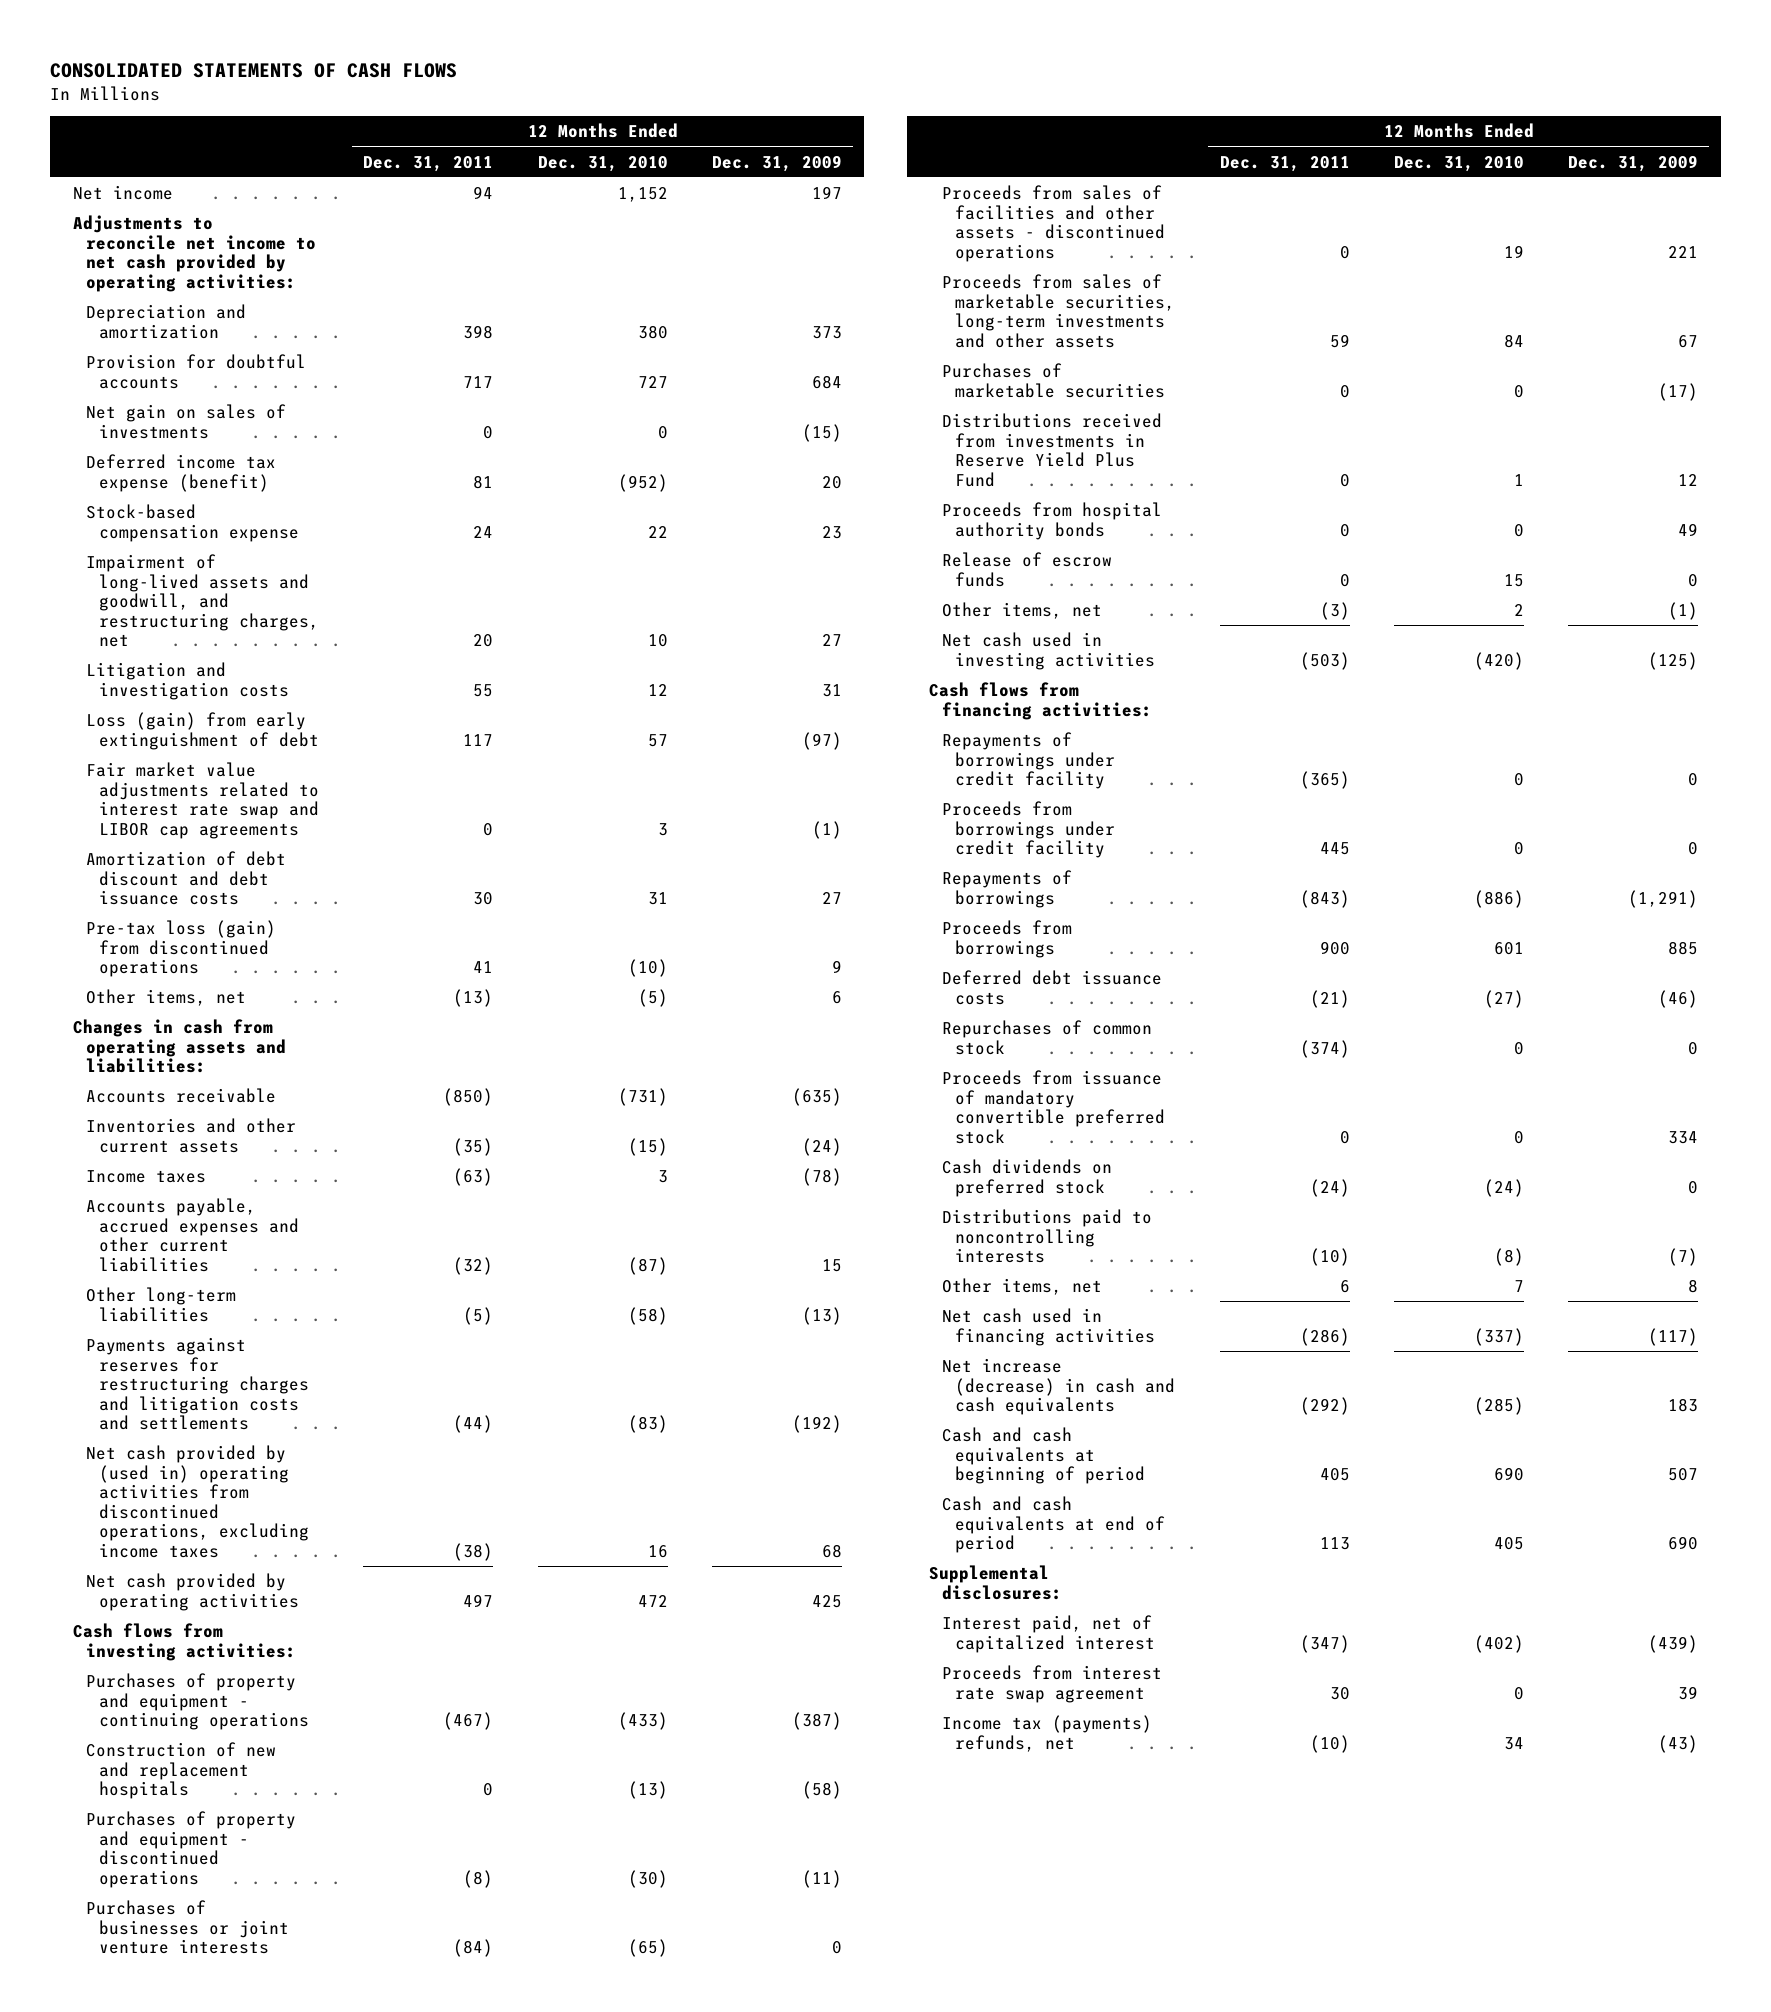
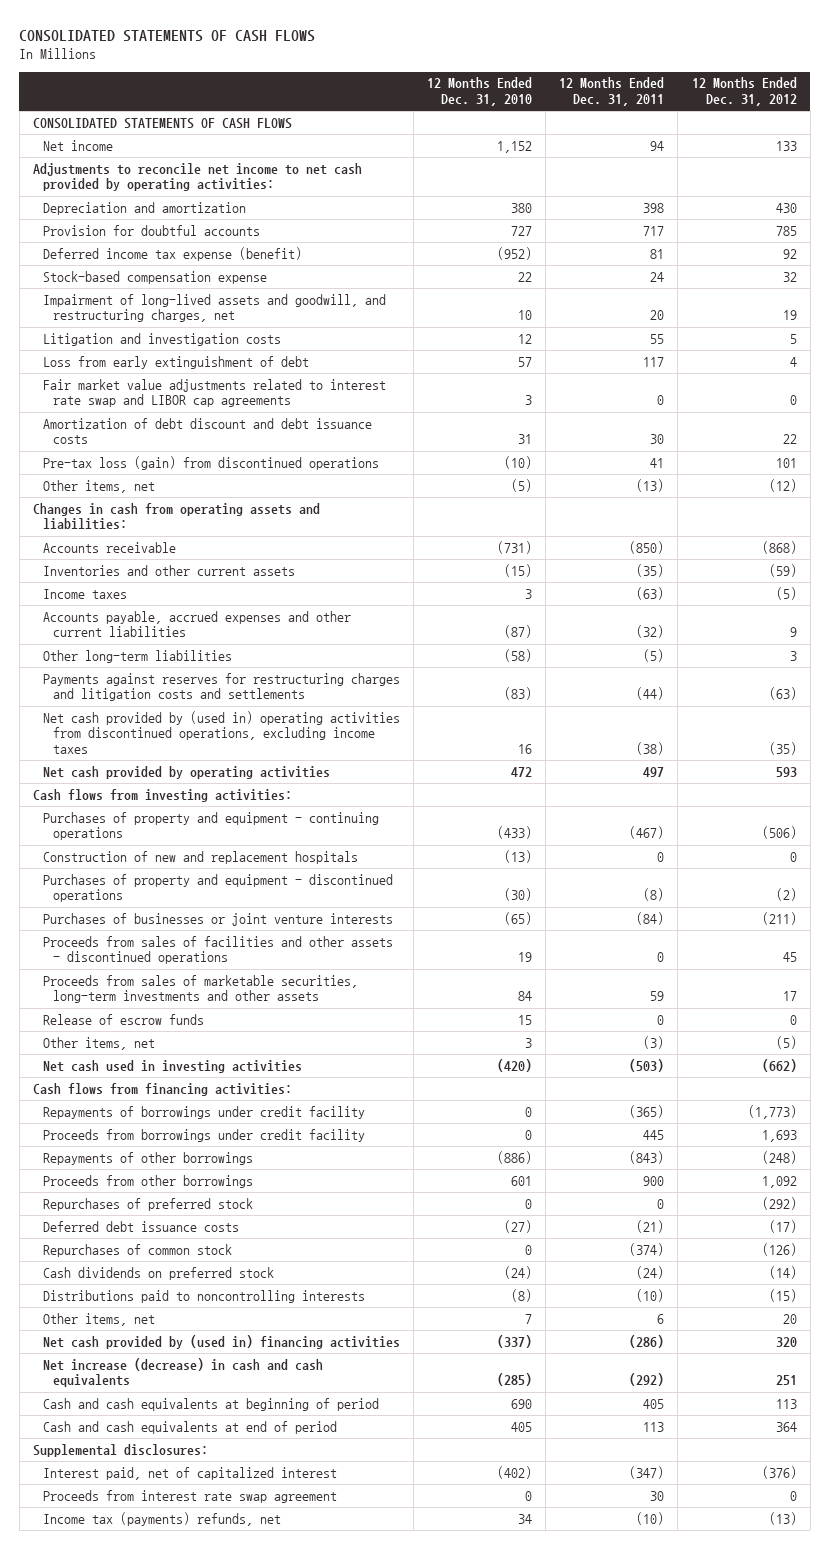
[712,154,843,172] Dec. 31, 2009 -> none
none -> [691,77,797,106] 12 Months Ended Dec. 31, 2012
none -> [32,117,292,129] CONSOLIDATED STATEMENTS OF CASH FLOWS
[85,403,286,439] Net gain on sales of investments -> none
[85,711,319,750] Loss (gain) from early extinguishment of debt -> [42,355,309,369] Loss from early extinguishment of debt
[941,362,1166,398] Purchases of marketable securities -> none
[941,412,1162,487] Distributions received from investments in Reserve Yield Plus Fund -> none
[941,501,1162,540] Proceeds from hospital authority bonds -> none
[1513,603,1524,616] 2 -> [525,1037,533,1048] 3
[941,869,1072,908] Repayments of borrowings -> [42,1151,253,1165] Repayments of other borrowings
[941,919,1072,958] Proceeds from borrowings -> [42,1174,253,1188] Proceeds from other borrowings
none -> [42,1197,253,1211] Repurchases of preferred stock
[941,1069,1166,1144] Proceeds from issuance of mandatory convertible preferred stock -> none
[941,1307,1156,1346] Net cash used in financing activities -> [42,1334,400,1349] Net cash provided by (used in) financing activities

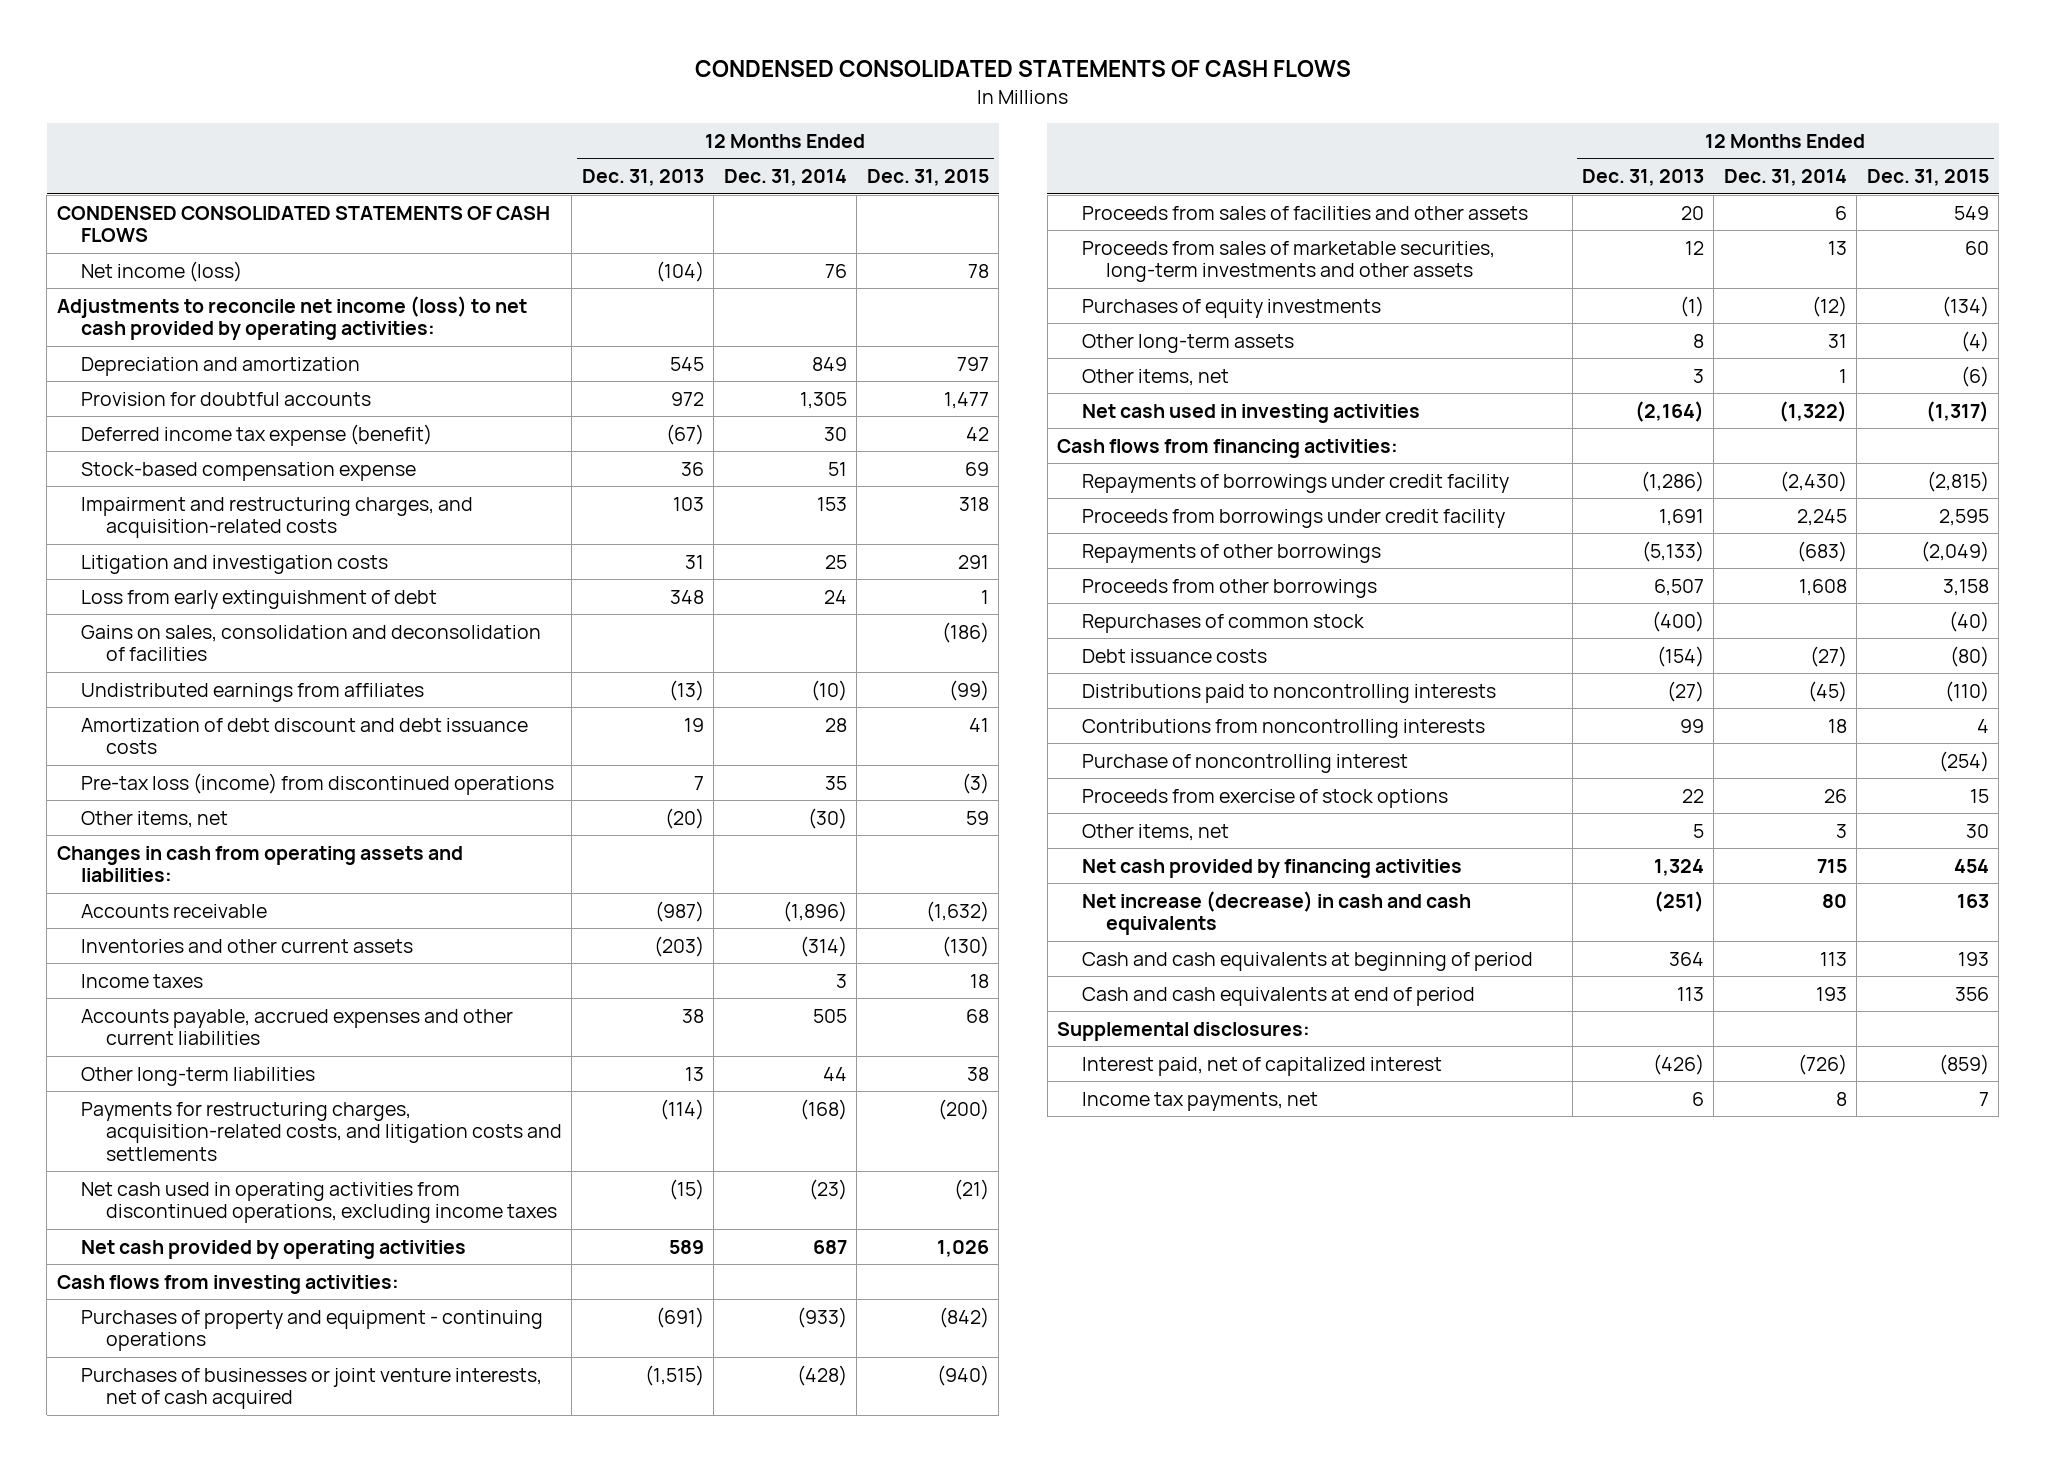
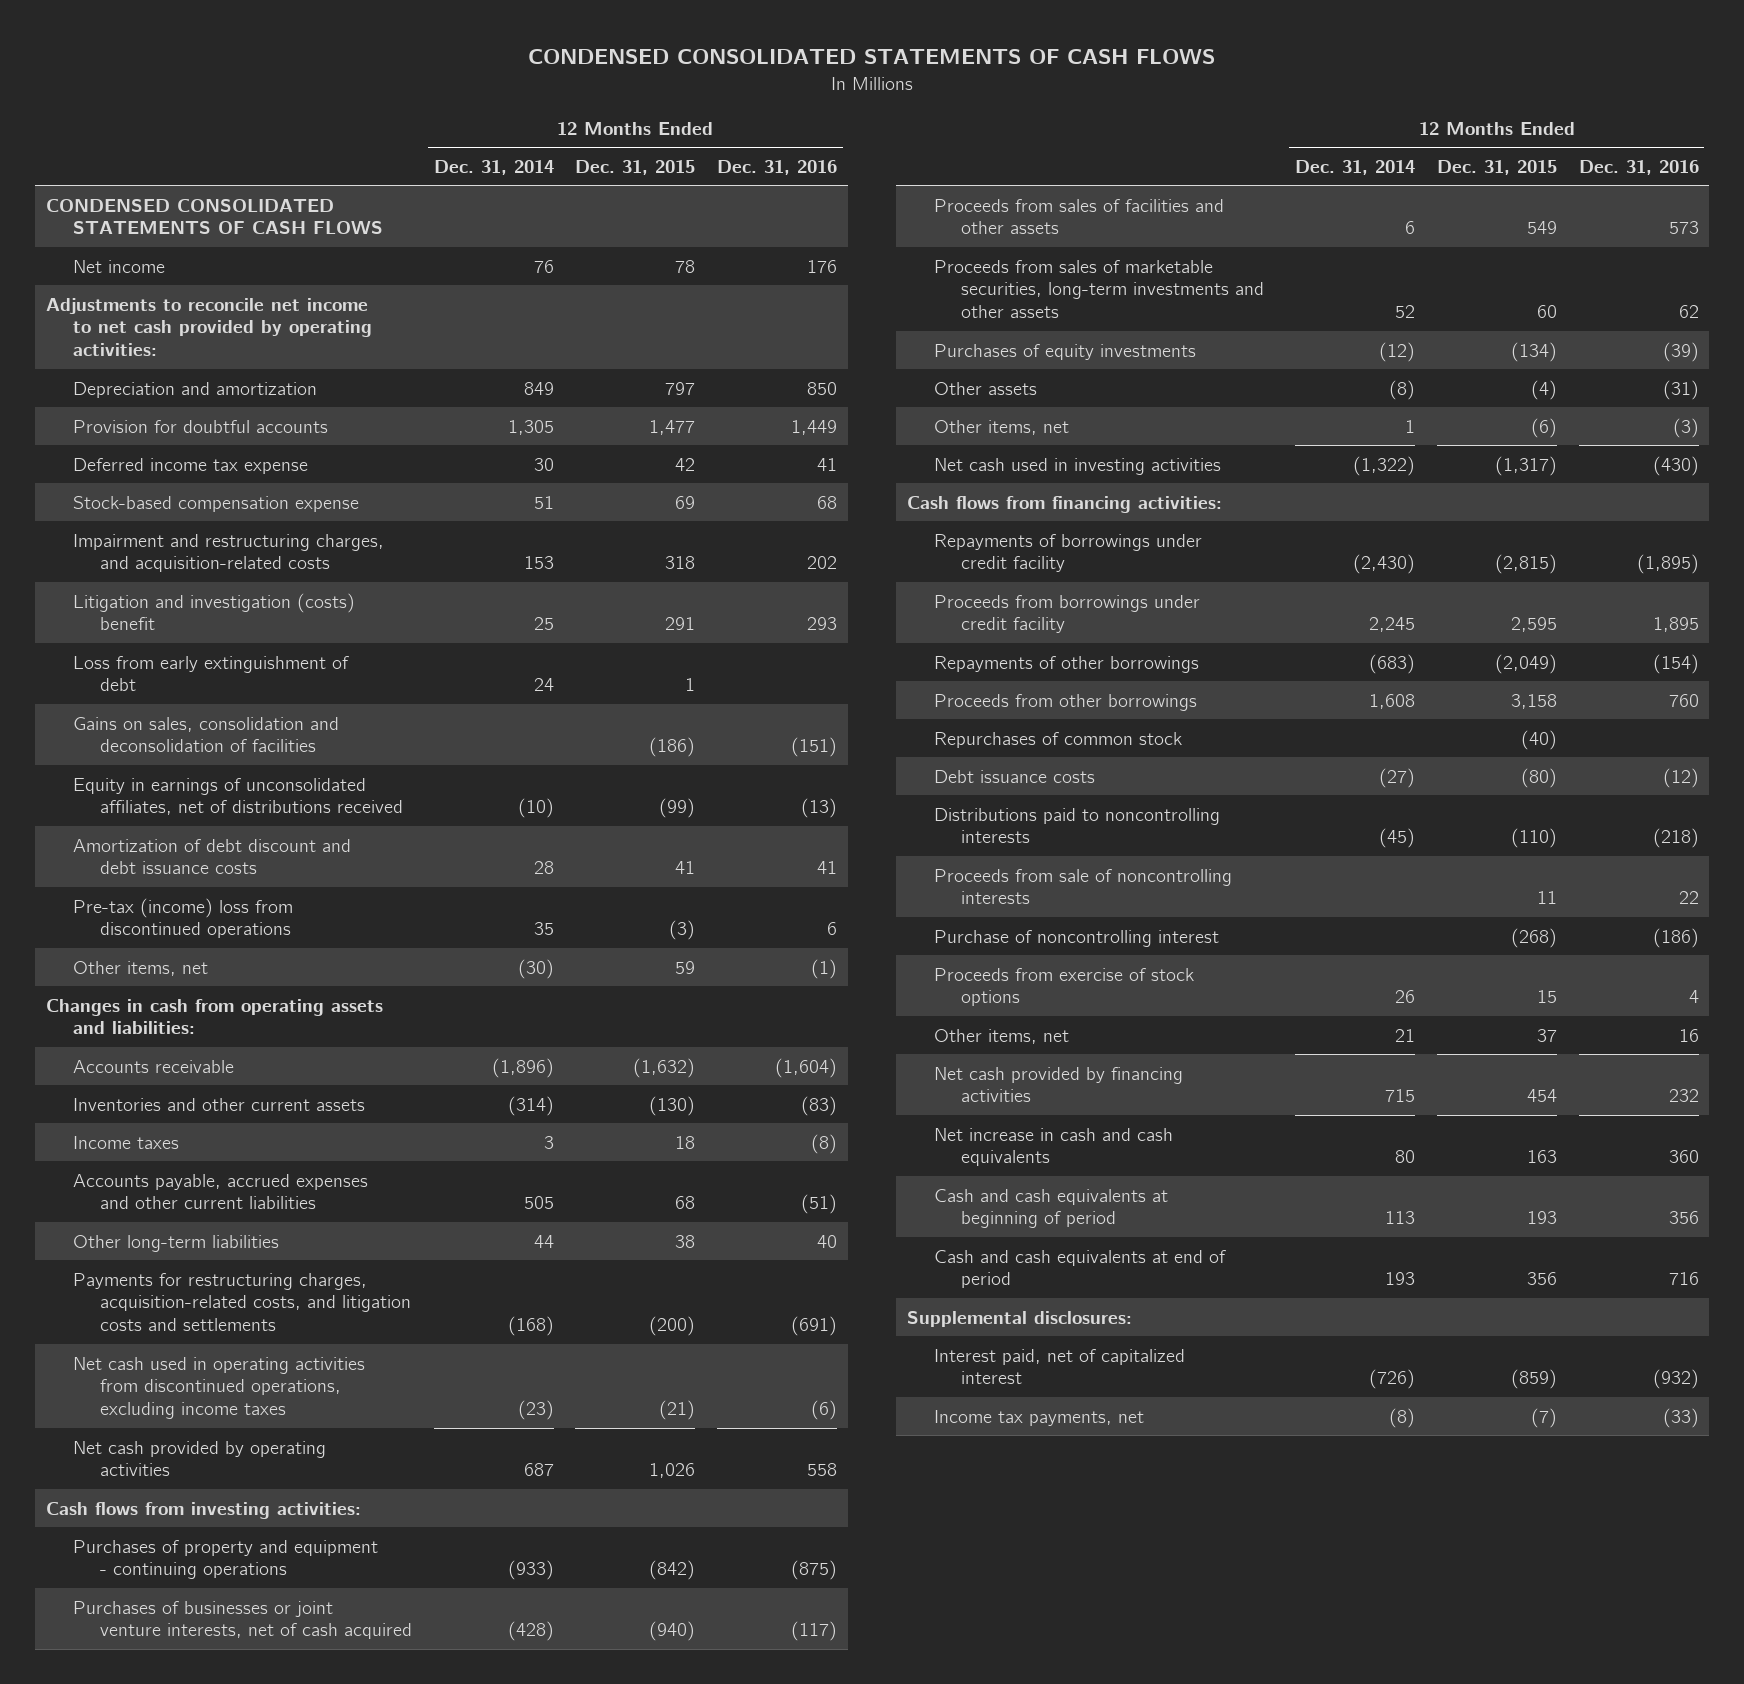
[581,169,704,187] Dec. 31, 2013 -> none
none -> [717,159,838,175] Dec. 31, 2016
[81,260,243,282] Net income (loss) -> [72,259,165,273] Net income
[56,295,527,341] Adjustments to reconcile net income (loss) to net cash provided by operating activities: -> [45,297,372,357] Adjustments to reconcile net income to net cash provided by operating activities:
[81,423,433,446] Deferred income tax expense (benefit) -> [72,457,308,474] Deferred income tax expense
[81,554,389,574] Litigation and investigation costs -> [72,592,355,631] Litigation and investigation (costs) benefit
[81,682,425,702] Undistributed earnings from affiliates -> [72,777,403,816] Equity in earnings of unconsolidated affiliates, net of distributions received
[81,772,555,795] Pre-tax loss (income) from discontinued operations -> [72,897,293,939] Pre-tax (income) loss from discontinued operations
[1827,240,1847,255] 13 -> [1394,305,1415,319] 52
[1081,333,1294,353] Other long-term assets -> [933,381,1037,395] Other assets
[1827,333,1847,348] 31 -> [1388,379,1415,400] (8)
[1081,718,1485,738] Contributions from noncontrolling interests -> none
none -> [933,868,1232,905] Proceeds from sale of noncontrolling interests
[1938,750,1989,772] (254) -> [1510,927,1557,948] (268)
[1835,823,1847,838] 3 -> [1394,1028,1415,1042] 21
[1965,823,1989,838] 30 -> [1536,1028,1557,1042] 37
[1081,890,1471,936] Net increase (decrease) in cash and cash equivalents -> [933,1127,1173,1167] Net increase in cash and cash equivalents
[1835,1091,1847,1106] 8 -> [1388,1407,1415,1428] (8)
[1978,1091,1989,1106] 7 -> [1530,1407,1557,1428] (7)

